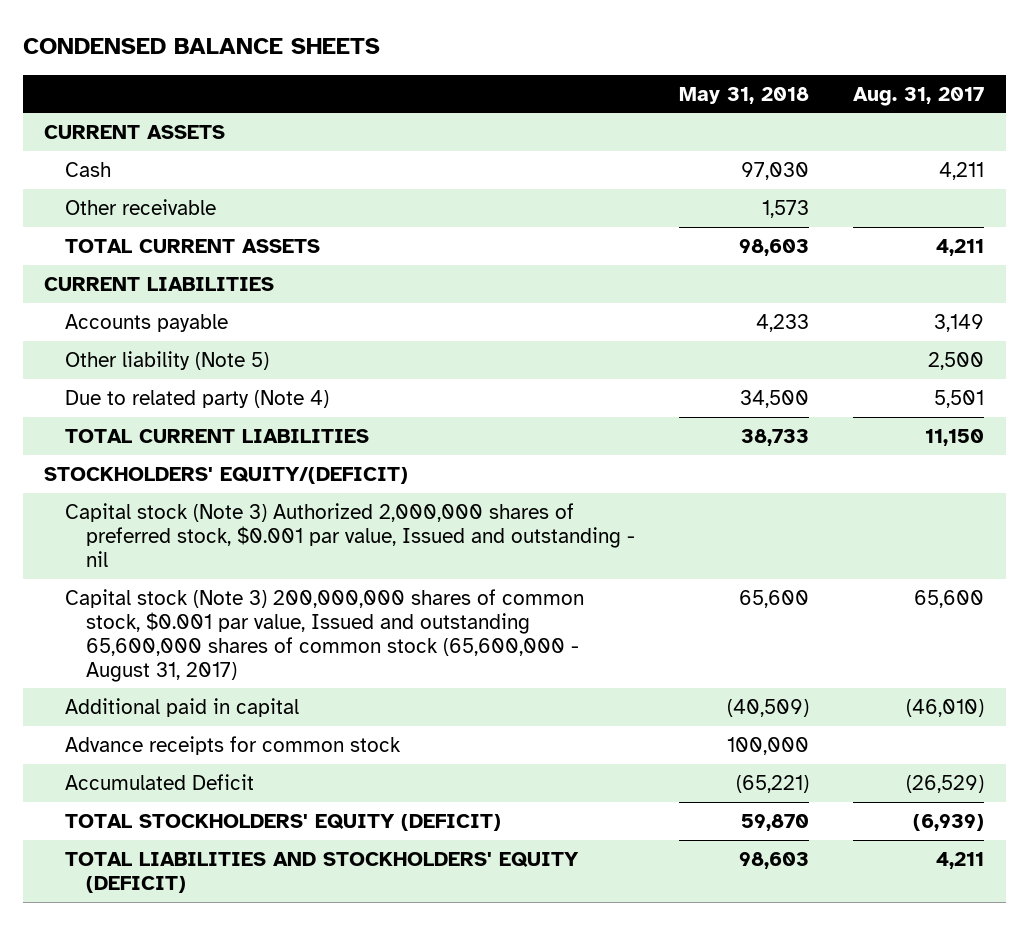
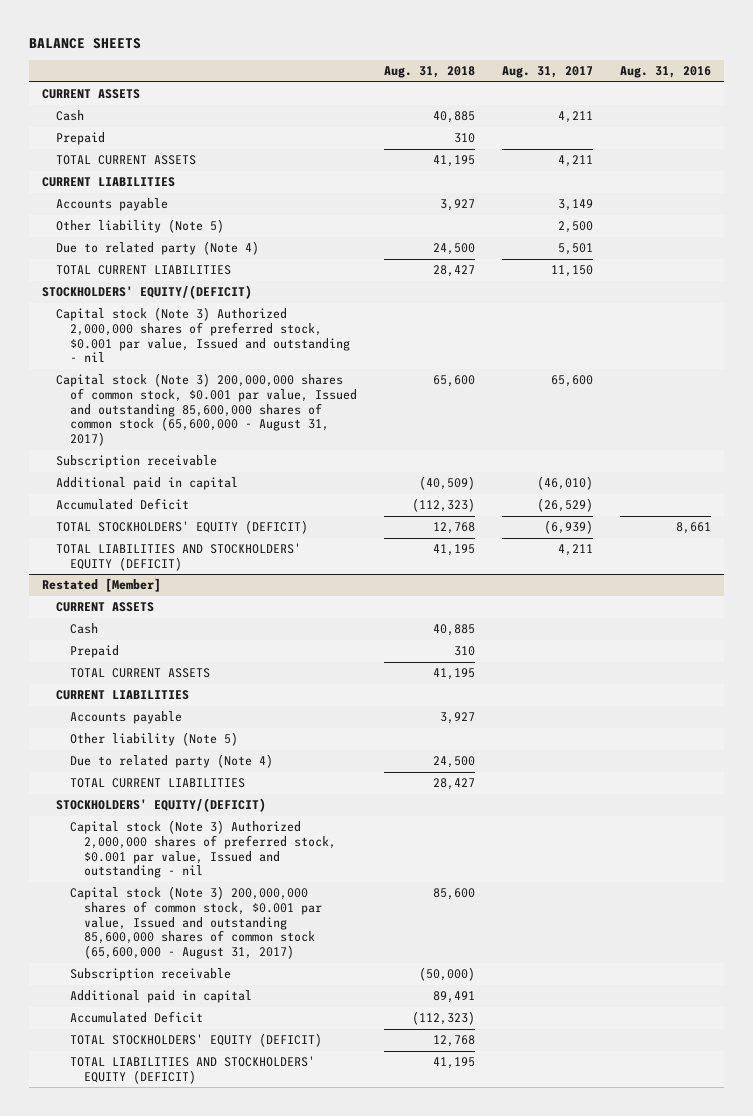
[22,38,380,55] CONDENSED BALANCE SHEETS -> [28,37,141,49] BALANCE SHEETS
[678,86,809,104] May 31, 2018 -> none
none -> [383,66,475,79] Aug. 31, 2018
none -> [619,66,711,79] Aug. 31, 2016
[65,198,217,215] Other receivable -> none
none -> [55,132,105,146] Prepaid
[65,588,585,682] Capital stock (Note 3) 200,000,000 shares of common stock, $0.001 par value, Issued and outstanding 65,600,000 shares of common stock (65,600,000 - August 31, 2017) -> [55,373,357,446] Capital stock (Note 3) 200,000,000 shares of common stock, $0.001 par value, Issued and outstanding 85,600,000 shares of common stock (65,600,000 - August 31, 2017)
none -> [55,455,217,469] Subscription receivable
[65,735,402,755] Advance receipts for common stock -> none
none -> [42,578,162,593] Restated [Member]
none -> [55,602,154,613] CURRENT ASSETS
none -> [69,623,98,635] Cash
none -> [69,645,119,659] Prepaid
none -> [69,668,210,679] TOTAL CURRENT ASSETS
none -> [55,690,189,701] CURRENT LIABILITIES
none -> [69,711,182,725] Accounts payable
none -> [69,732,238,747] Other liability (Note 5)
none -> [69,754,273,769] Due to related party (Note 4)
none -> [69,778,245,789] TOTAL CURRENT LIABILITIES
none -> [55,798,266,813] STOCKHOLDERS' EQUITY/(DEFICIT)
none -> [69,820,336,879] Capital stock (Note 3) Authorized 2,000,000 shares of preferred stock, $0.001 par value, Issued and outstanding - nil
none -> [69,886,322,959] Capital stock (Note 3) 200,000,000 shares of common stock, $0.001 par value, Issued and outstanding 85,600,000 shares of common stock (65,600,000 - August 31, 2017)
none -> [69,968,231,982] Subscription receivable
none -> [69,990,252,1004] Additional paid in capital
none -> [69,1011,203,1024] Accumulated Deficit
none -> [69,1033,322,1048] TOTAL STOCKHOLDERS' EQUITY (DEFICIT)
none -> [69,1056,315,1084] TOTAL LIABILITIES AND STOCKHOLDERS' EQUITY (DEFICIT)

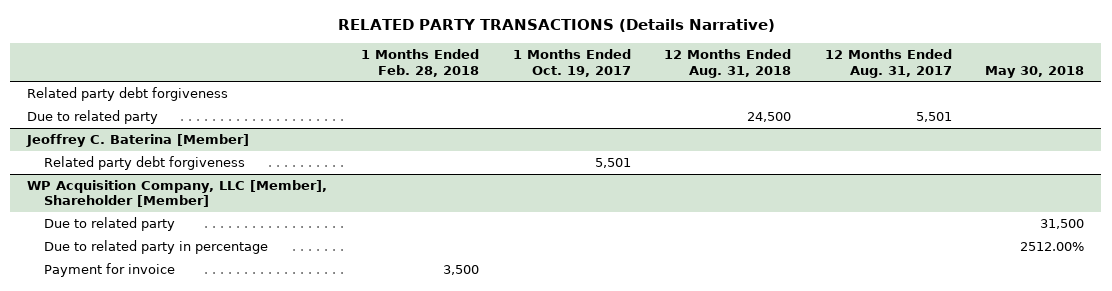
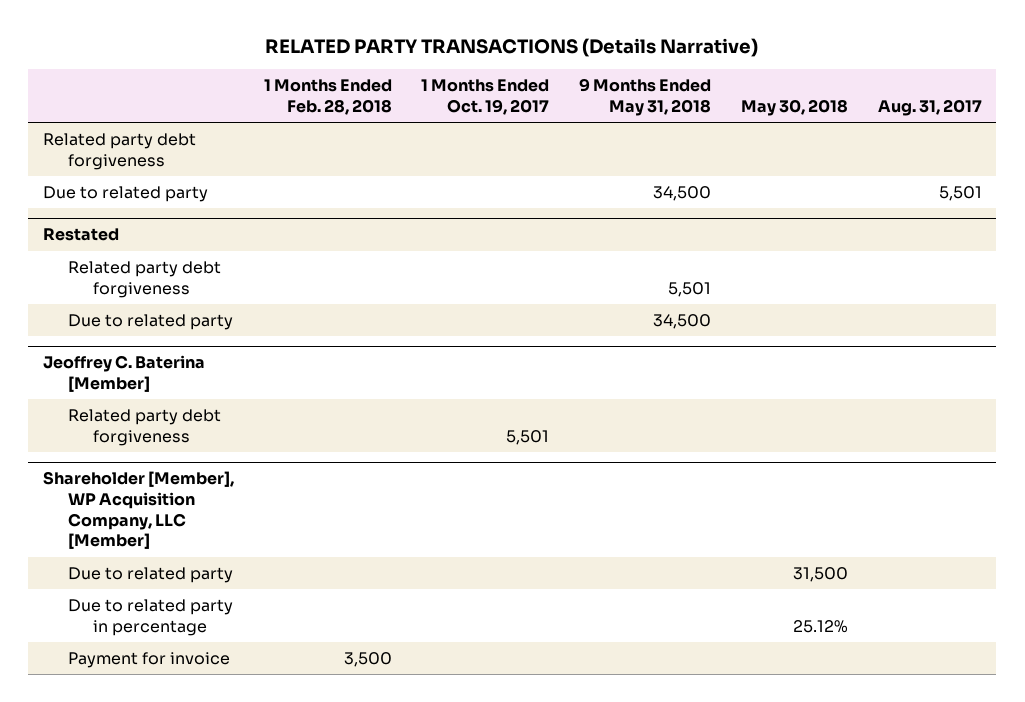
[664,49,792,78] 12 Months Ended Aug. 31, 2018 -> none
[824,49,952,78] 12 Months Ended Aug. 31, 2017 -> none
none -> [579,78,712,116] 9 Months Ended May 31, 2018
none -> [877,98,982,116] Aug. 31, 2017
none -> [43,228,120,242] Restated
none -> [67,261,221,298] Related party debt forgiveness
none -> [67,314,233,331] Due to related party
[27,180,328,208] WP Acquisition Company, LLC [Member], Shareholder [Member] -> [43,471,235,550] Shareholder [Member], WP Acquisition Company, LLC [Member]
[1020,242,1085,252] 2512.00% -> [792,619,848,633] 25.12%

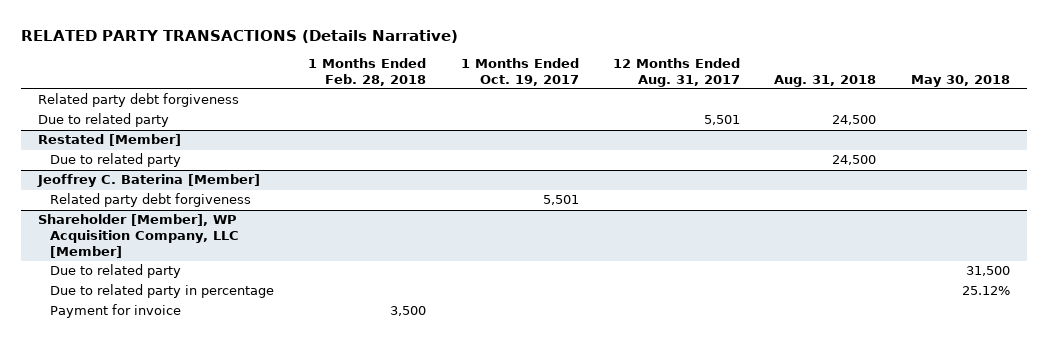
[579,78,712,116] 9 Months Ended May 31, 2018 -> none
[877,98,982,116] Aug. 31, 2017 -> none
none -> [613,57,741,87] 12 Months Ended Aug. 31, 2017
none -> [774,74,877,87] Aug. 31, 2018
[67,261,221,298] Related party debt forgiveness -> none
[43,228,120,242] Restated -> [38,134,182,147] Restated [Member]

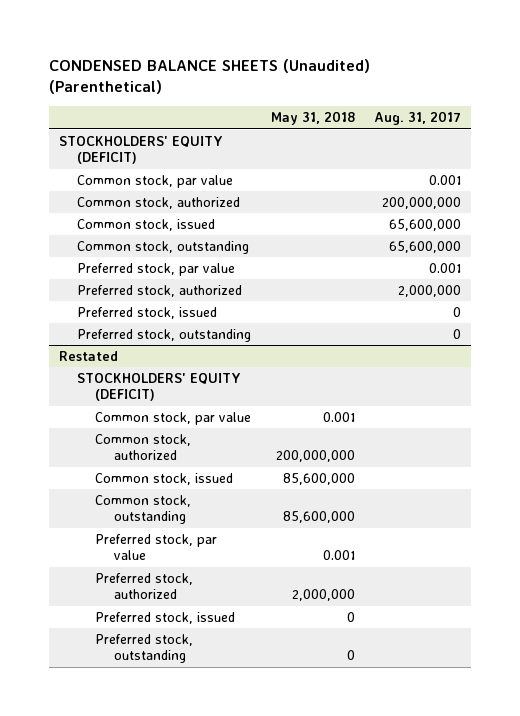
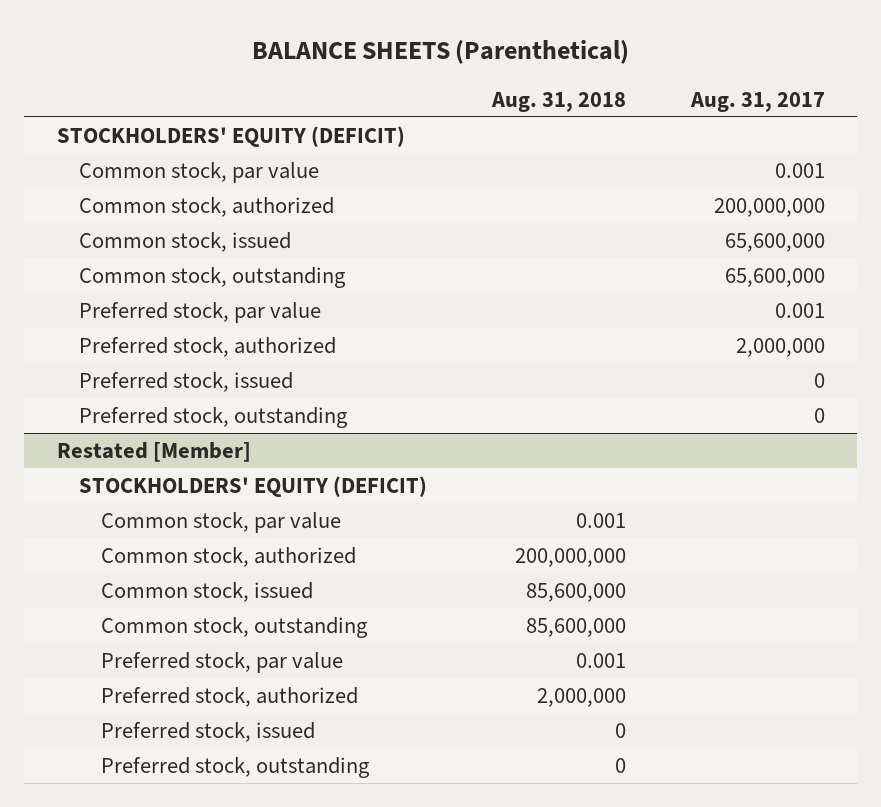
[48,58,370,95] CONDENSED BALANCE SHEETS (Unaudited) (Parenthetical) -> [251,40,629,65] BALANCE SHEETS (Parenthetical)
[270,111,355,126] May 31, 2018 -> none
none -> [490,91,626,112] Aug. 31, 2018
[58,350,118,361] Restated -> [56,441,251,462] Restated [Member]

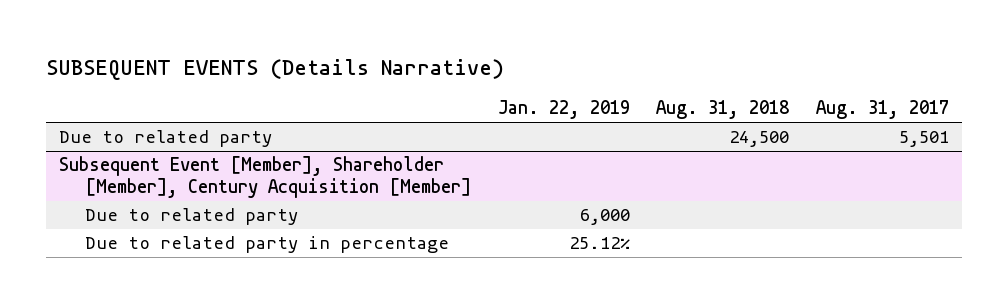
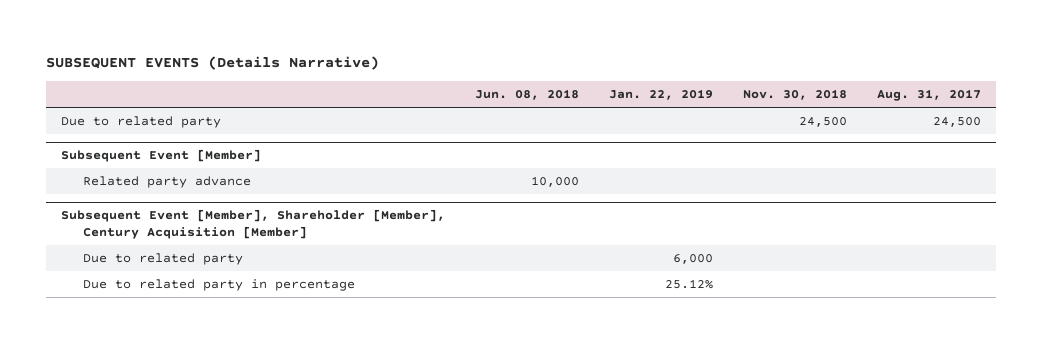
[656,100,790,120] Aug. 31, 2018 -> none
none -> [475,89,580,101] Jun. 08, 2018
none -> [742,89,847,101] Nov. 30, 2018
[898,131,949,148] 5,501 -> [932,117,981,128] 24,500
none -> [61,149,262,163] Subsequent Event [Member]
none -> [82,176,251,189] Related party advance

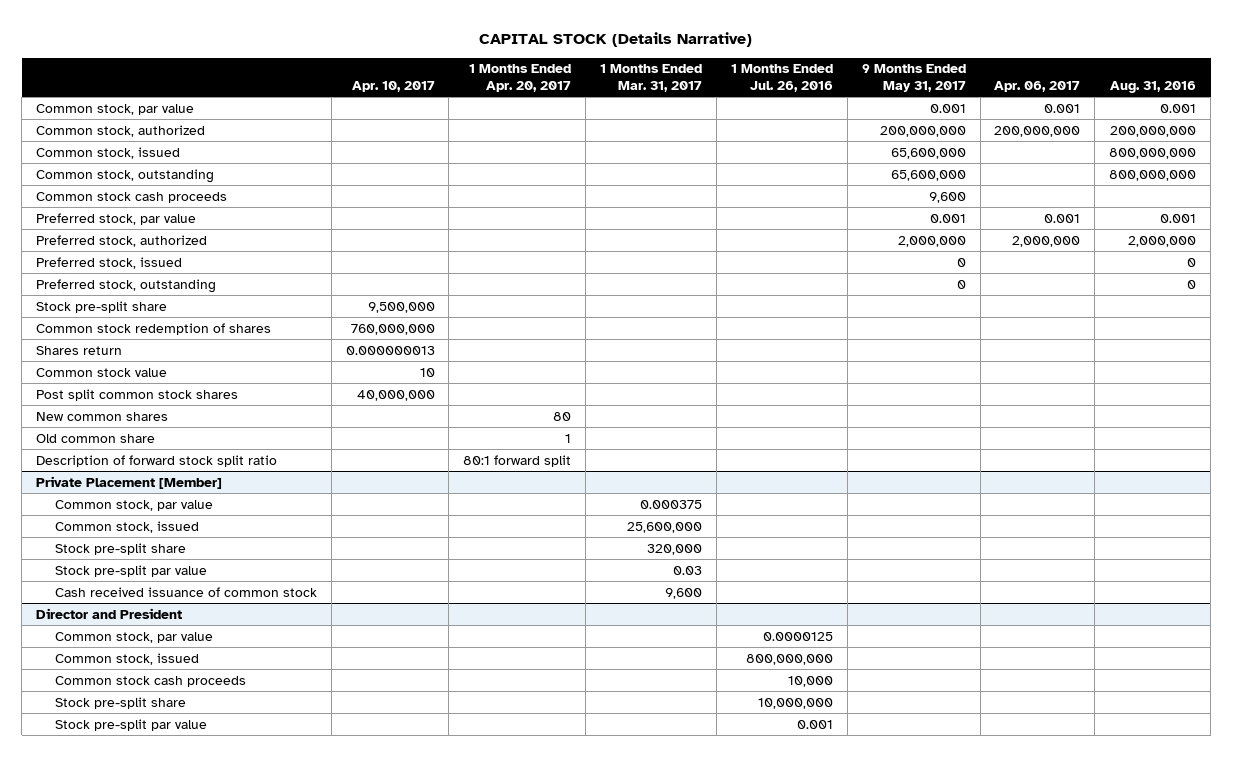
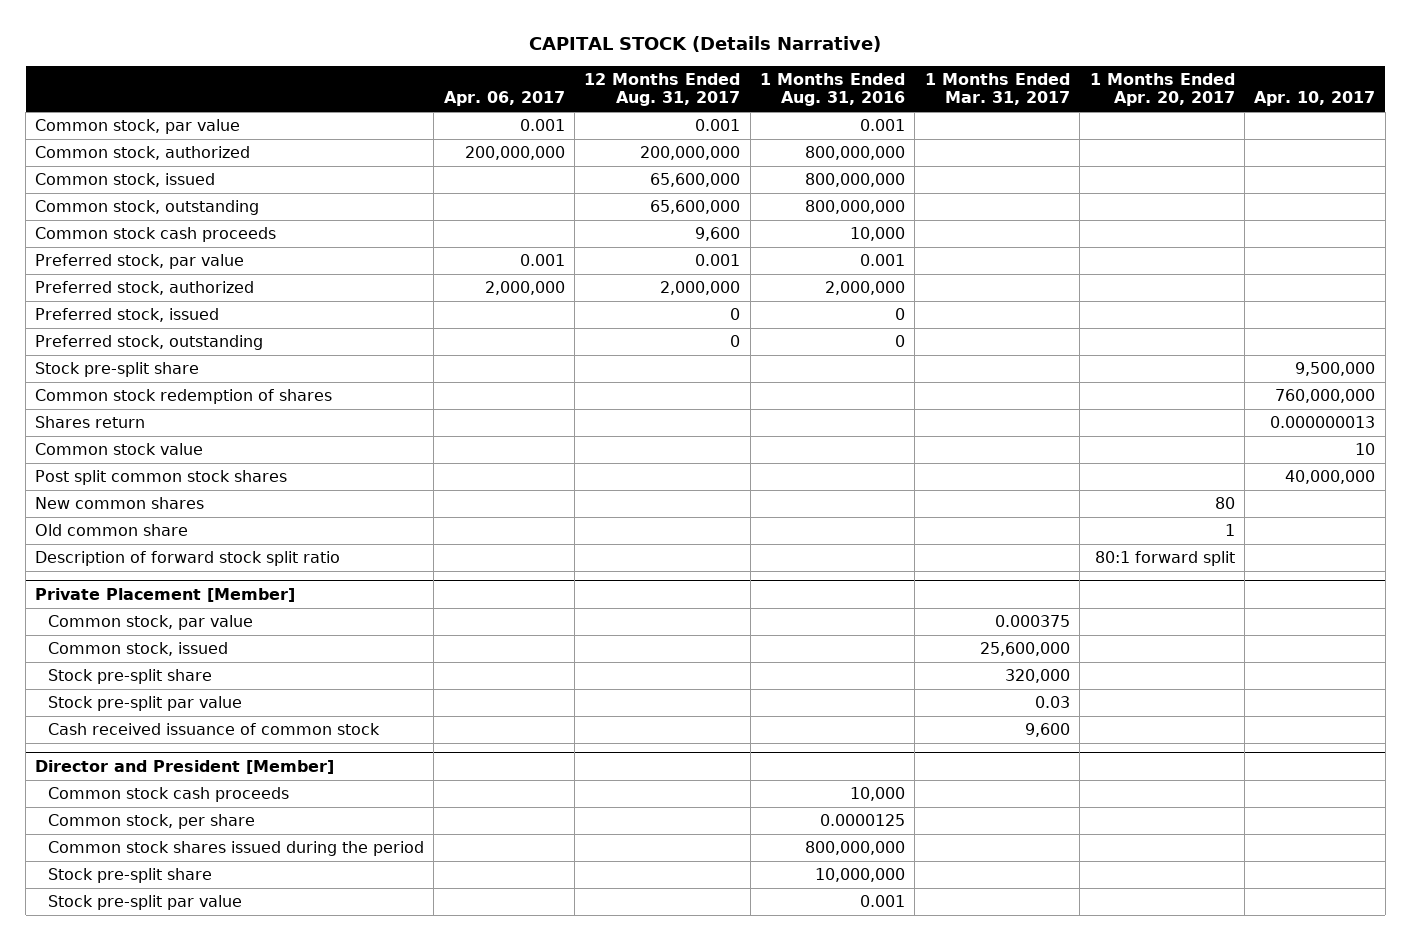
[730,64,833,92] 1 Months Ended Jul. 26, 2016 -> none
[861,64,966,92] 9 Months Ended May 31, 2017 -> none
[1110,80,1197,93] Aug. 31, 2016 -> none
none -> [584,72,741,107] 12 Months Ended Aug. 31, 2017
none -> [760,72,906,107] 1 Months Ended Aug. 31, 2016
[54,631,213,643] Common stock, par value -> none
[54,652,199,665] Common stock, issued -> none
[36,607,183,619] Director and President -> [35,759,335,774] Director and President [Member]
none -> [47,814,255,830] Common stock, per share
none -> [47,841,424,857] Common stock shares issued during the period

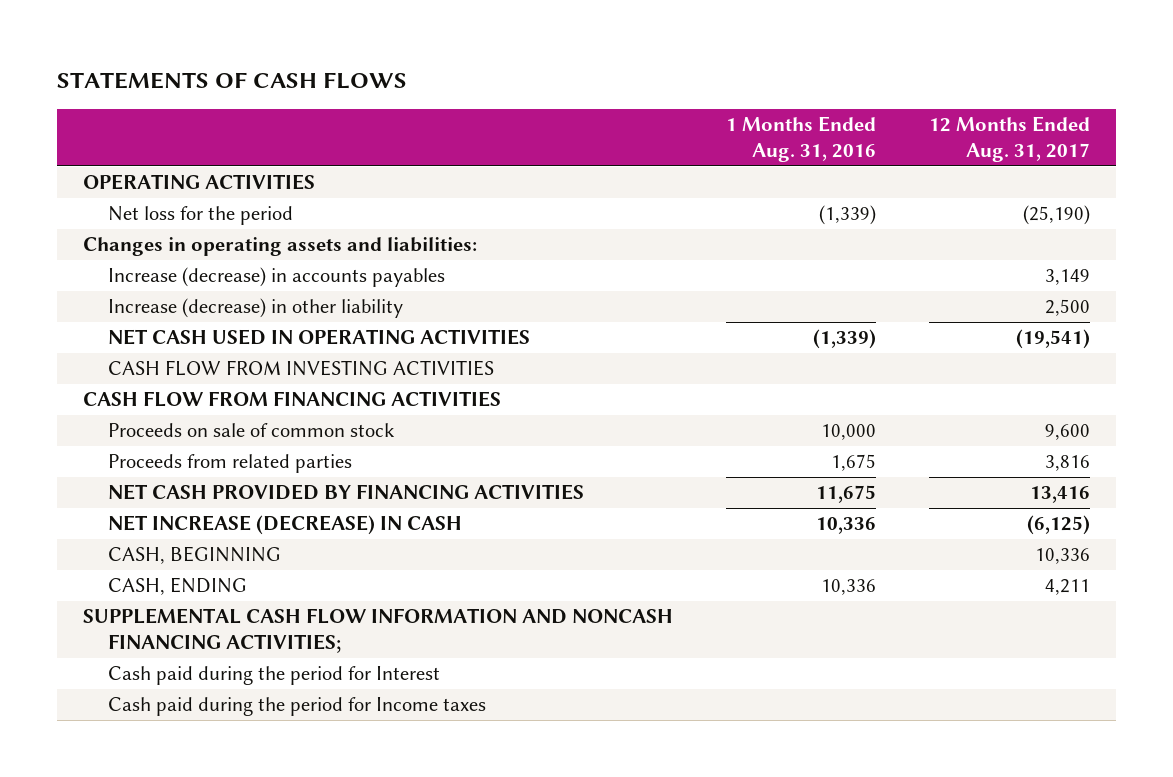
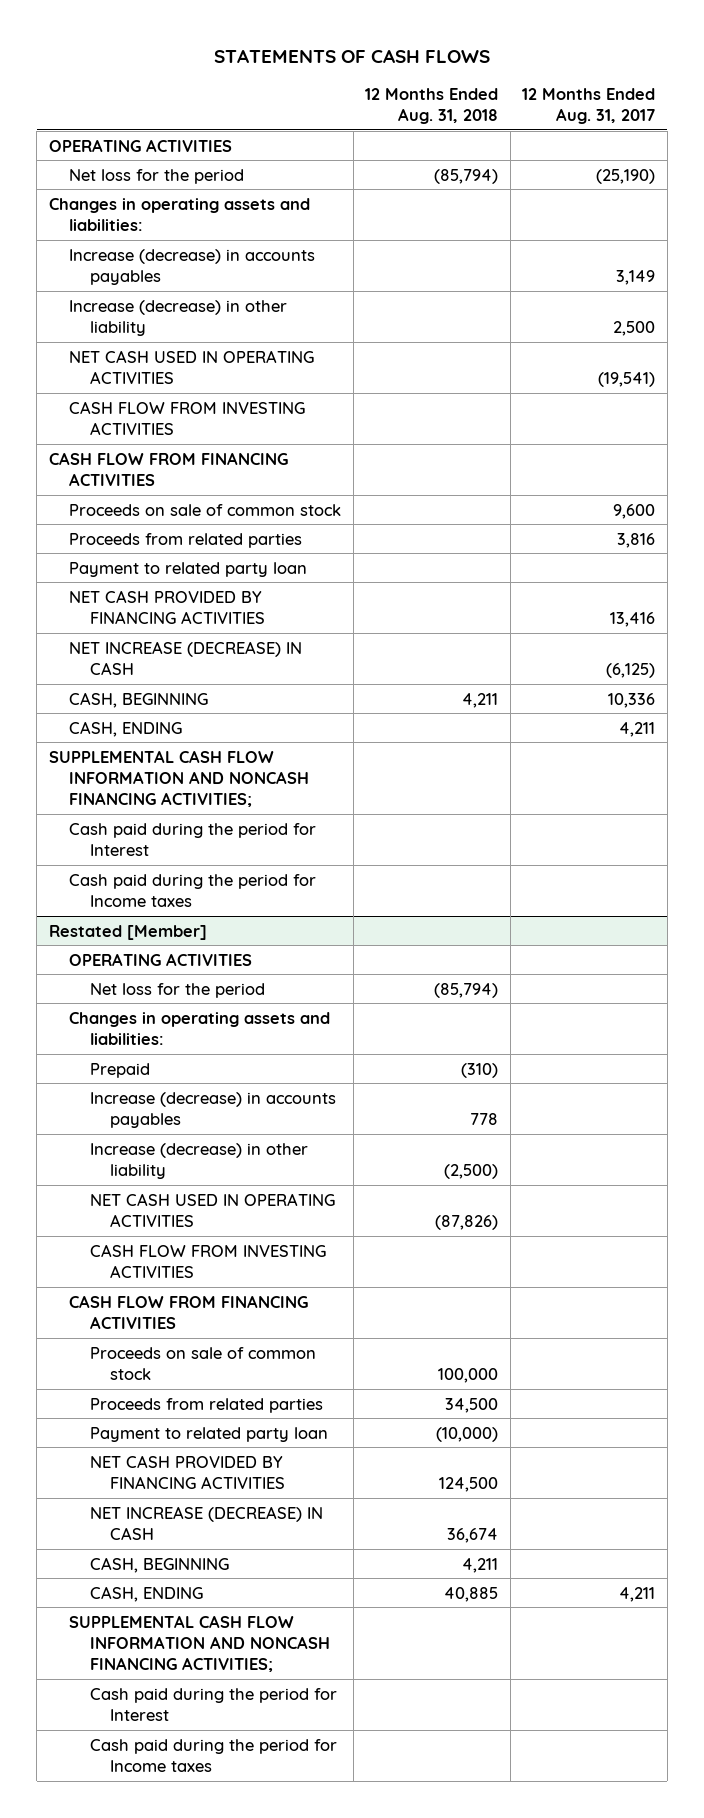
[725,116,876,162] 1 Months Ended Aug. 31, 2016 -> none
none -> [365,87,499,125] 12 Months Ended Aug. 31, 2018
none -> [69,561,308,577] Payment to related party loan
none -> [48,924,207,940] Restated [Member]
none -> [69,952,253,966] OPERATING ACTIVITIES
none -> [89,982,265,998] Net loss for the period
none -> [69,1011,331,1045] Changes in operating assets and liabilities:
none -> [89,1062,150,1078] Prepaid
none -> [89,1091,336,1128] Increase (decrease) in accounts payables
none -> [89,1142,308,1179] Increase (decrease) in other liability
none -> [89,1192,335,1227] NET CASH USED IN OPERATING ACTIVITIES
none -> [89,1243,326,1278] CASH FLOW FROM INVESTING ACTIVITIES
none -> [69,1294,309,1329] CASH FLOW FROM FINANCING ACTIVITIES
none -> [89,1346,316,1380] Proceeds on sale of common stock
none -> [89,1397,323,1413] Proceeds from related parties
none -> [89,1426,328,1442] Payment to related party loan
none -> [89,1454,286,1489] NET CASH PROVIDED BY FINANCING ACTIVITIES
none -> [89,1505,323,1540] NET INCREASE (DECREASE) IN CASH
none -> [89,1556,229,1573] CASH, BEGINNING
none -> [89,1585,203,1602] CASH, ENDING
none -> [69,1614,330,1673] SUPPLEMENTAL CASH FLOW INFORMATION AND NONCASH FINANCING ACTIVITIES;
none -> [89,1687,337,1721] Cash paid during the period for Interest
none -> [89,1738,337,1772] Cash paid during the period for Income taxes

